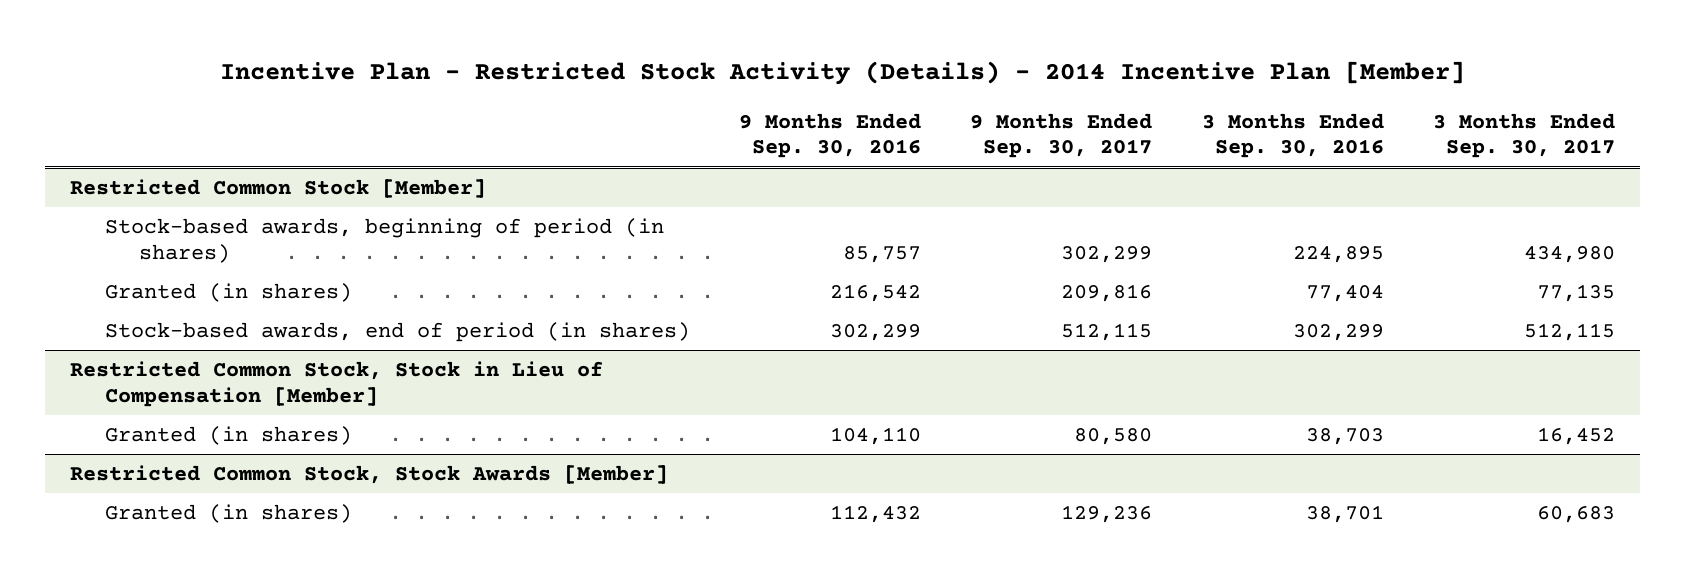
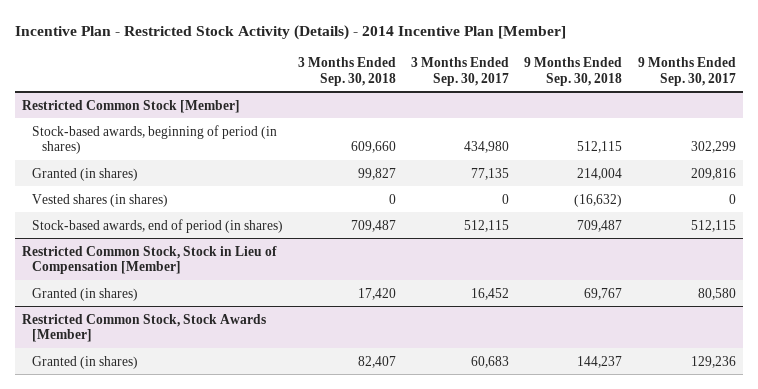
[738,112,921,159] 9 Months Ended Sep. 30, 2016 -> none
[1201,112,1384,159] 3 Months Ended Sep. 30, 2016 -> none
none -> [298,56,397,86] 3 Months Ended Sep. 30, 2018
none -> [524,56,623,86] 9 Months Ended Sep. 30, 2018
none -> [32,193,169,207] Vested shares (in shares)

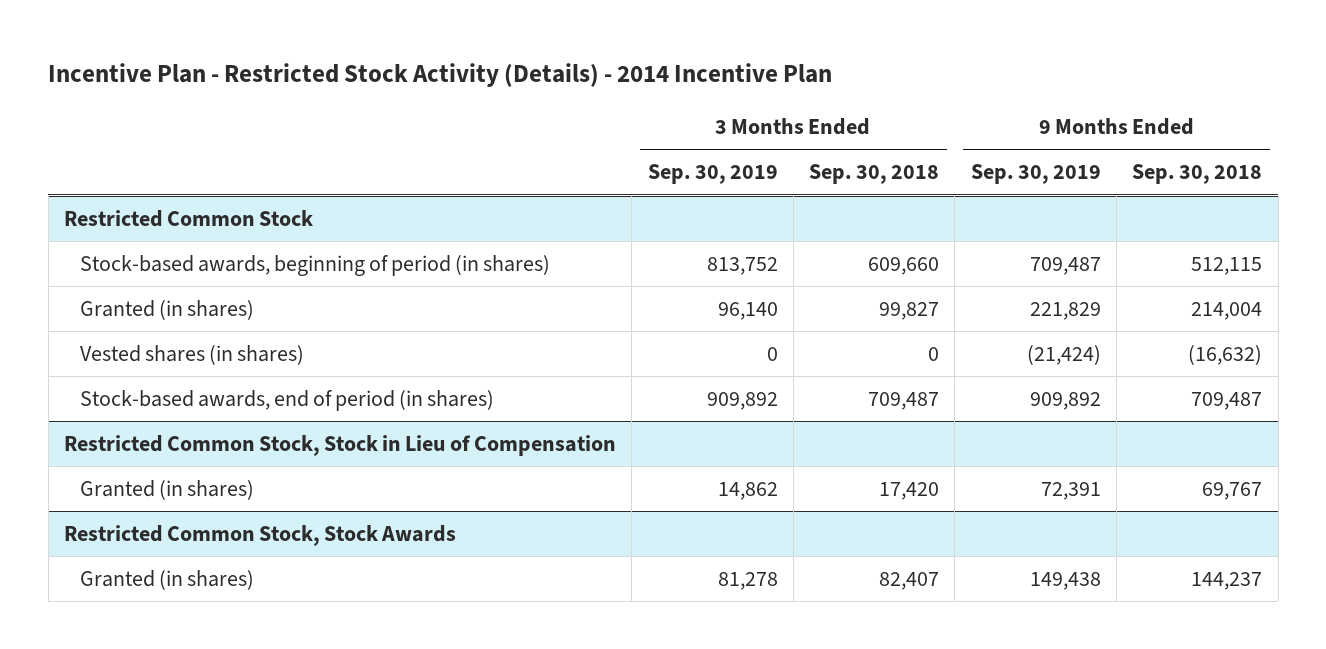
[14,24,566,40] Incentive Plan - Restricted Stock Activity (Details) - 2014 Incentive Plan [Member] -> [48,63,833,88] Incentive Plan - Restricted Stock Activity (Details) - 2014 Incentive Plan
[411,56,510,86] 3 Months Ended Sep. 30, 2017 -> none
[637,56,736,86] 9 Months Ended Sep. 30, 2017 -> none
none -> [647,164,778,185] Sep. 30, 2019
none -> [970,164,1101,185] Sep. 30, 2019
[22,99,241,113] Restricted Common Stock [Member] -> [64,209,314,227] Restricted Common Stock
[22,245,278,275] Restricted Common Stock, Stock in Lieu of Compensation [Member] -> [64,434,617,456] Restricted Common Stock, Stock in Lieu of Compensation
[22,313,267,343] Restricted Common Stock, Stock Awards [Member] -> [64,524,457,546] Restricted Common Stock, Stock Awards

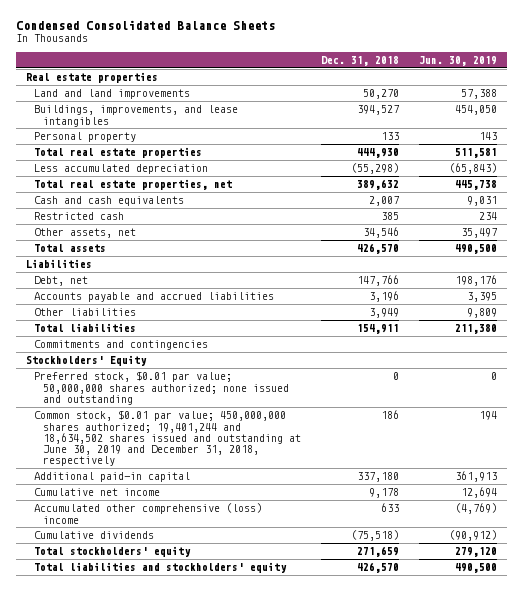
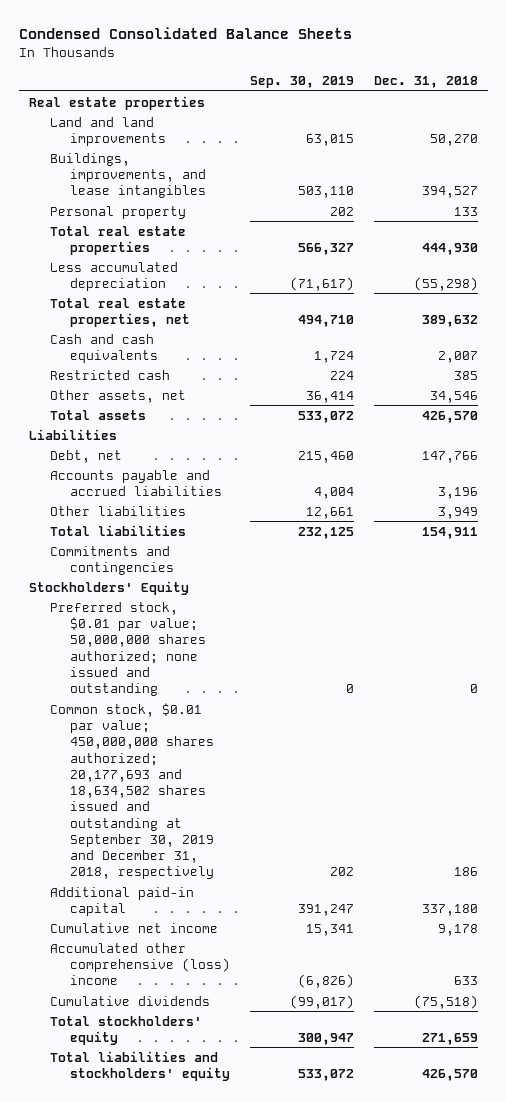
[418,55,497,66] Jun. 30, 2019 -> none
none -> [249,76,354,89] Sep. 30, 2019
[34,410,301,467] Common stock, $0.01 par value; 450,000,000 shares authorized; 19,401,244 and 18,634,502 shares issued and outstanding at June 30, 2019 and December 31, 2018, respectively -> [49,702,215,880] Common stock, $0.01 par value; 450,000,000 shares authorized; 20,177,693 and 18,634,502 shares issued and outstanding at September 30, 2019 and December 31, 2018, respectively

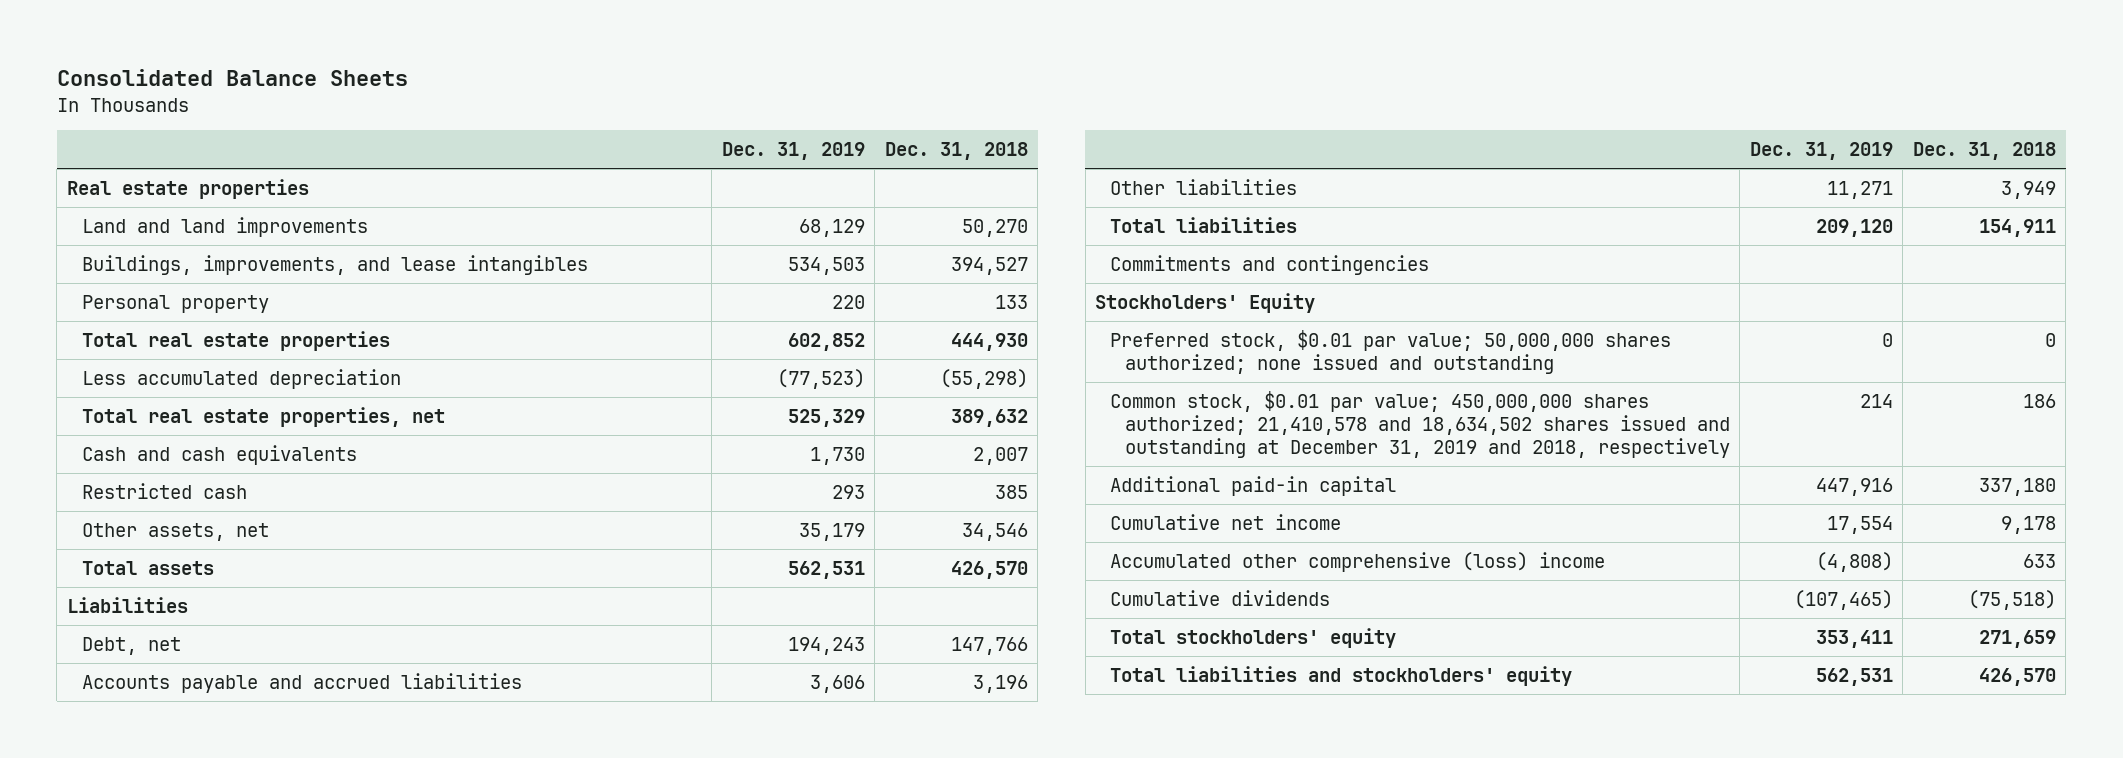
[18,27,352,40] Condensed Consolidated Balance Sheets -> [56,69,408,87] Consolidated Balance Sheets
[249,76,354,89] Sep. 30, 2019 -> none
none -> [721,142,865,161] Dec. 31, 2019
[49,702,215,880] Common stock, $0.01 par value; 450,000,000 shares authorized; 20,177,693 and 18,634,502 shares issued and outstanding at September 30, 2019 and December 31, 2018, respectively -> [1109,390,1730,459] Common stock, $0.01 par value; 450,000,000 shares authorized; 21,410,578 and 18,634,502 shares issued and outstanding at December 31, 2019 and 2018, respectively

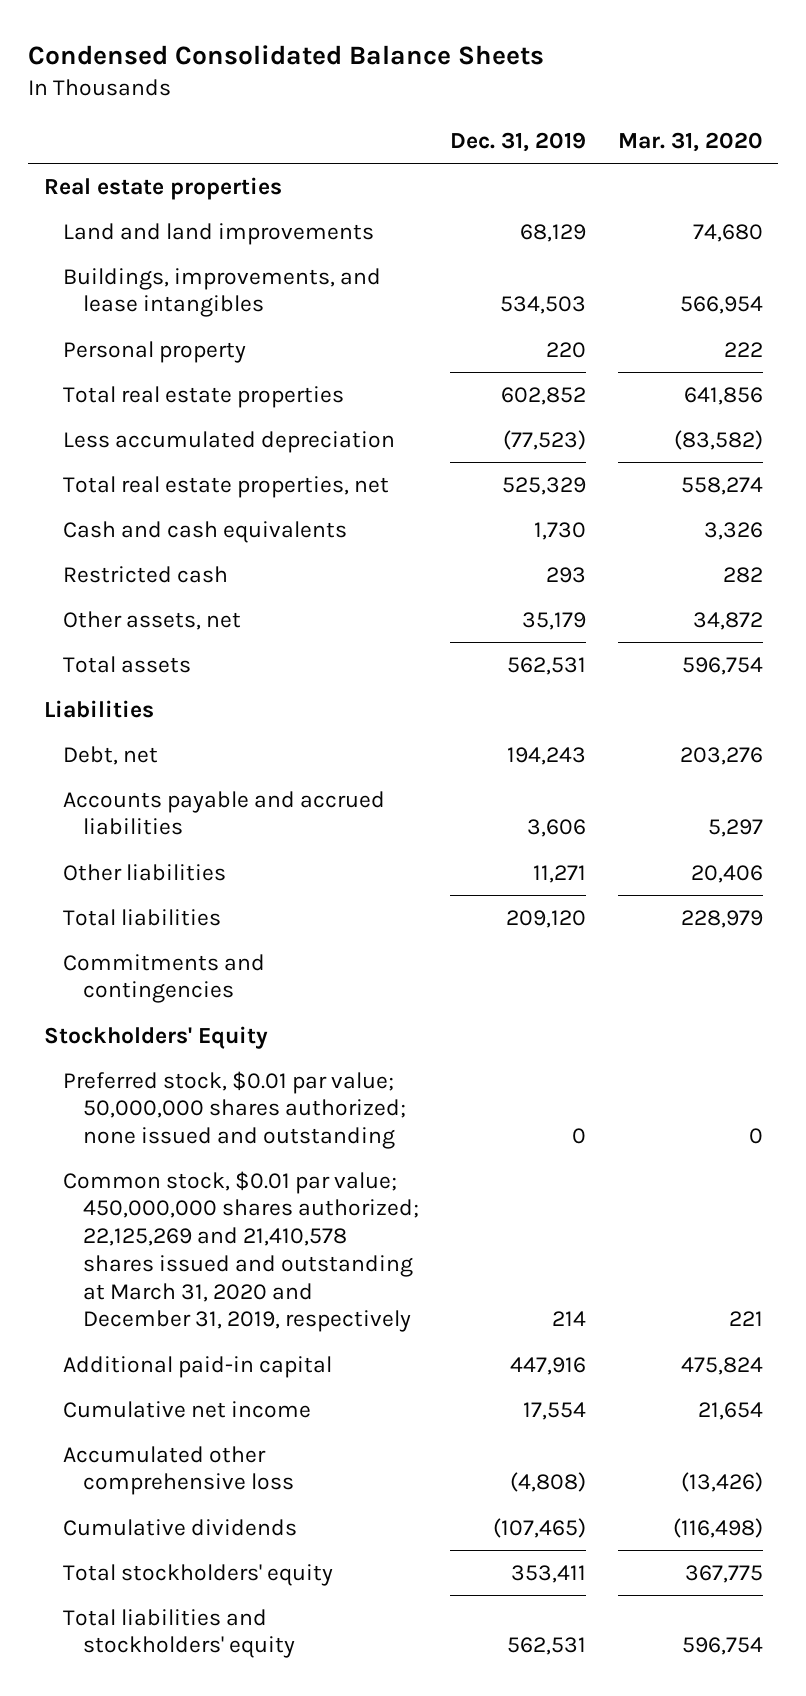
[56,69,408,87] Consolidated Balance Sheets -> [27,45,544,66] Condensed Consolidated Balance Sheets
[884,142,1028,161] Dec. 31, 2018 -> none
none -> [617,132,763,153] Mar. 31, 2020
[1109,390,1730,459] Common stock, $0.01 par value; 450,000,000 shares authorized; 21,410,578 and 18,634,502 shares issued and outstanding at December 31, 2019 and 2018, respectively -> [63,1170,419,1333] Common stock, $0.01 par value; 450,000,000 shares authorized; 22,125,269 and 21,410,578 shares issued and outstanding at March 31, 2020 and December 31, 2019, respectively
[1109,551,1605,572] Accumulated other comprehensive (loss) income -> [63,1445,294,1496] Accumulated other comprehensive loss

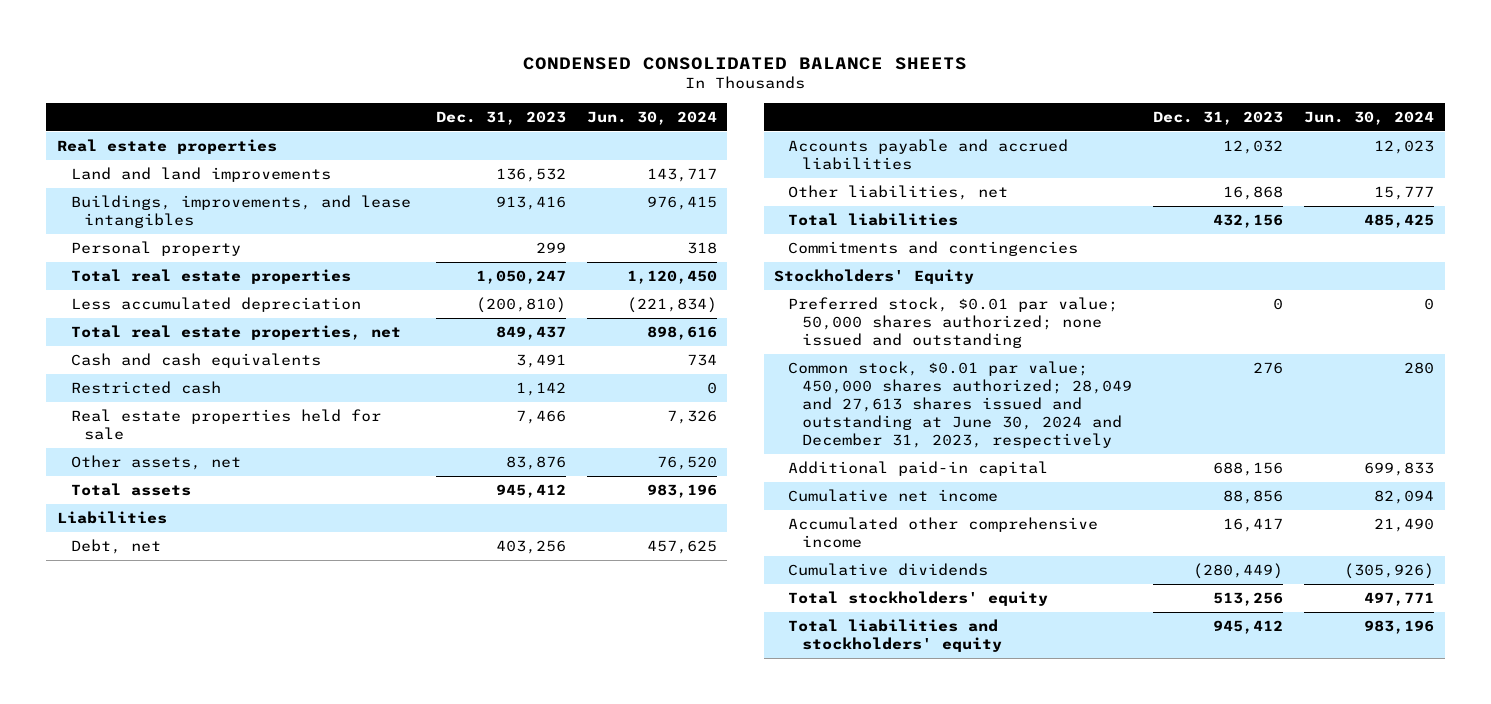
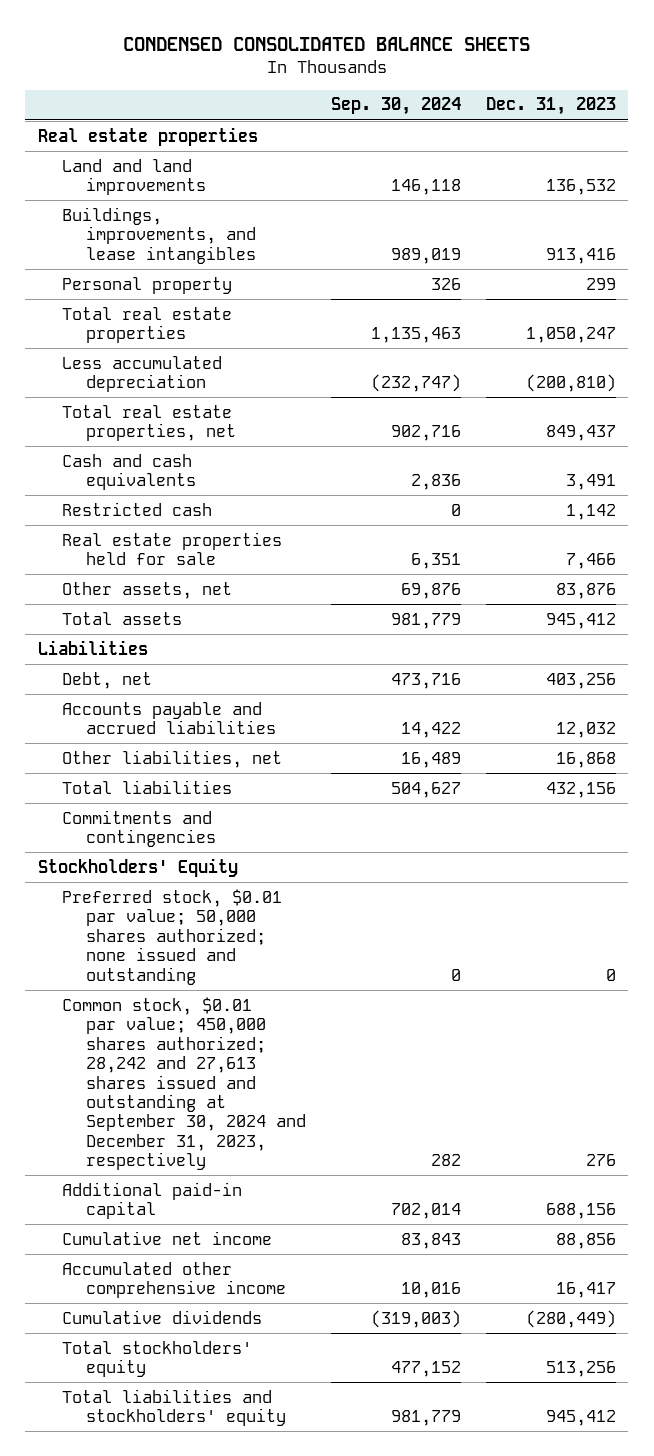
[586,110,717,125] Jun. 30, 2024 -> none
none -> [330,97,461,116] Sep. 30, 2024
[787,360,1132,449] Common stock, $0.01 par value; 450,000 shares authorized; 28,049 and 27,613 shares issued and outstanding at June 30, 2024 and December 31, 2023, respectively -> [61,996,306,1171] Common stock, $0.01 par value; 450,000 shares authorized; 28,242 and 27,613 shares issued and outstanding at September 30, 2024 and December 31, 2023, respectively

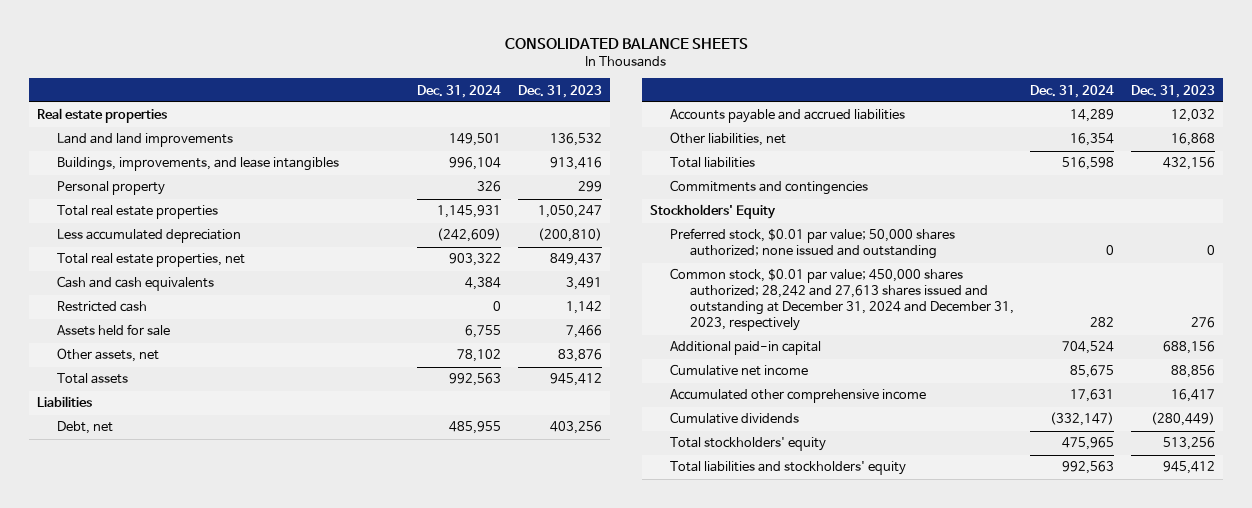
[122,36,530,51] CONDENSED CONSOLIDATED BALANCE SHEETS -> [504,37,748,49] CONSOLIDATED BALANCE SHEETS
[330,97,461,116] Sep. 30, 2024 -> none
none -> [417,84,502,98] Dec. 31, 2024
[61,531,282,566] Real estate properties held for sale -> [57,324,171,337] Assets held for sale
[61,996,306,1171] Common stock, $0.01 par value; 450,000 shares authorized; 28,242 and 27,613 shares issued and outstanding at September 30, 2024 and December 31, 2023, respectively -> [669,268,1014,332] Common stock, $0.01 par value; 450,000 shares authorized; 28,242 and 27,613 shares issued and outstanding at December 31, 2024 and December 31, 2023, respectively

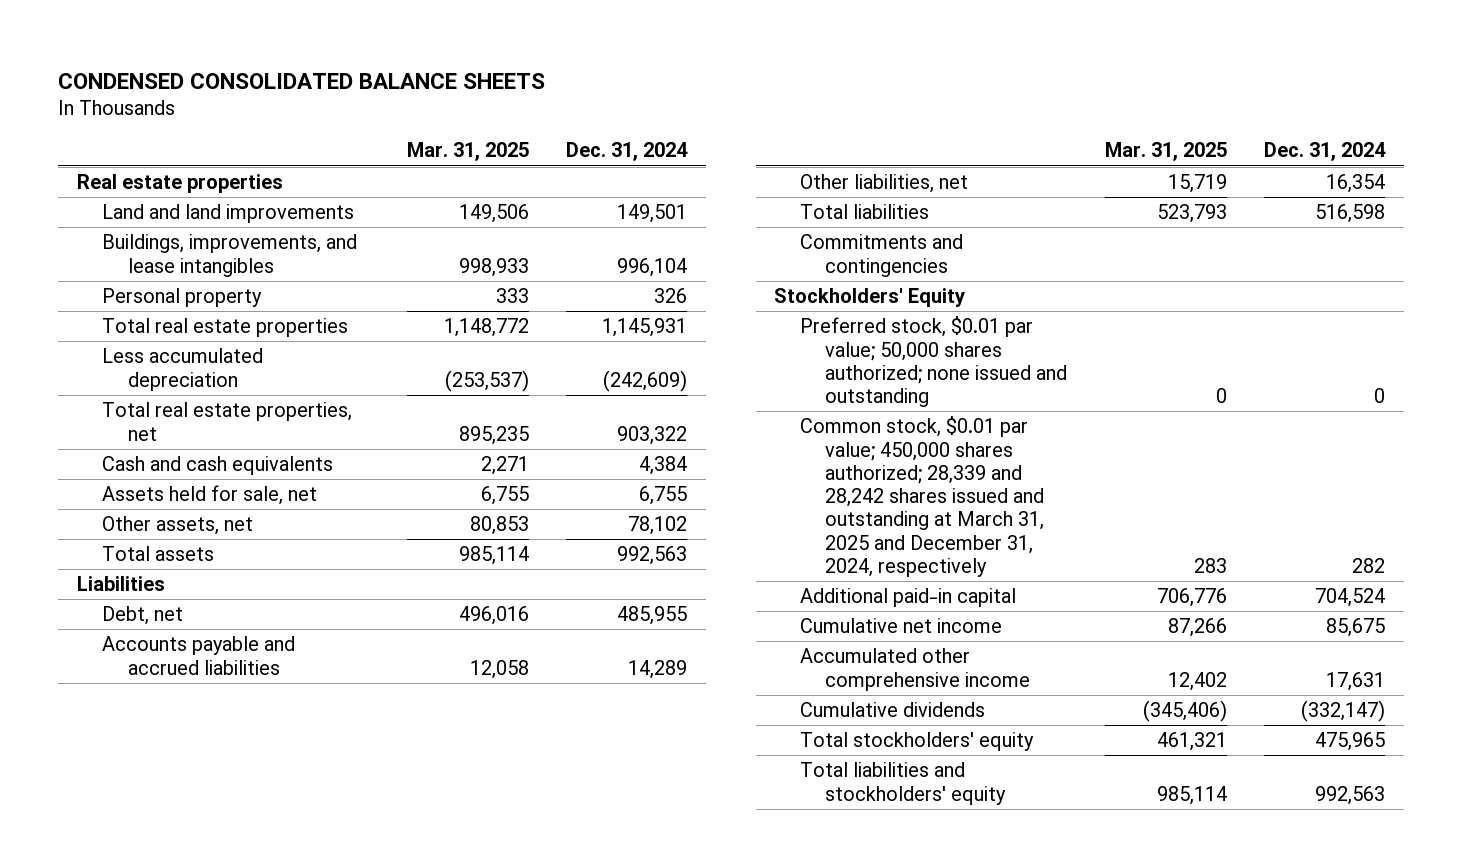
[504,37,748,49] CONSOLIDATED BALANCE SHEETS -> [57,72,545,89] CONDENSED CONSOLIDATED BALANCE SHEETS
[517,84,602,98] Dec. 31, 2023 -> none
none -> [407,142,530,162] Mar. 31, 2025
[57,301,148,313] Restricted cash -> none
[57,324,171,337] Assets held for sale -> [102,485,318,506] Assets held for sale, net
[669,268,1014,332] Common stock, $0.01 par value; 450,000 shares authorized; 28,242 and 27,613 shares issued and outstanding at December 31, 2024 and December 31, 2023, respectively -> [799,416,1045,578] Common stock, $0.01 par value; 450,000 shares authorized; 28,339 and 28,242 shares issued and outstanding at March 31, 2025 and December 31, 2024, respectively

